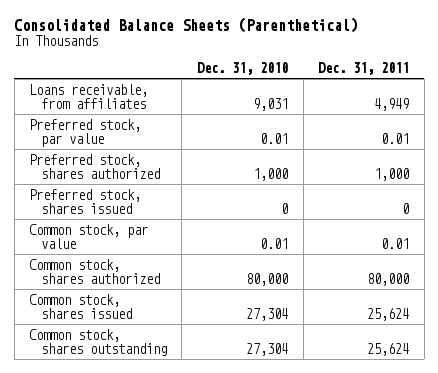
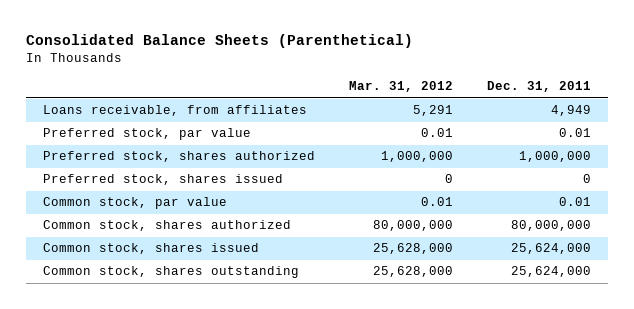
[196,61,288,75] Dec. 31, 2010 -> none
none -> [349,81,454,93] Mar. 31, 2012
[374,167,410,181] 1,000 -> [519,151,592,163] 1,000,000
[367,272,410,286] 80,000 -> [511,220,592,232] 80,000,000
[367,307,410,321] 25,624 -> [511,243,592,255] 25,624,000
[367,342,410,356] 25,624 -> [511,266,592,278] 25,624,000

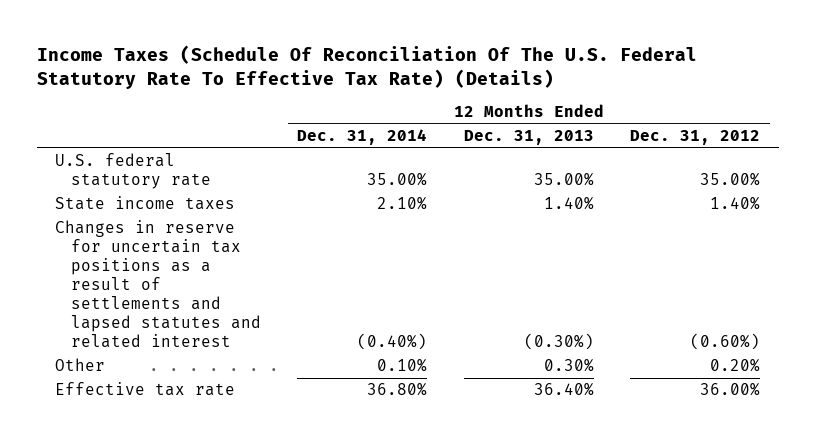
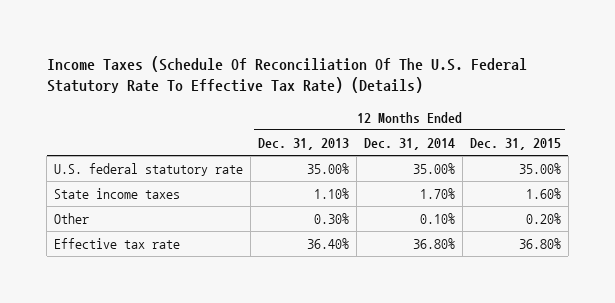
[630,130,761,146] Dec. 31, 2012 -> none
none -> [469,138,561,151] Dec. 31, 2015
[55,220,261,349] Changes in reserve for uncertain tax positions as a result of settlements and lapsed statutes and related interest -> none
[377,196,428,211] 2.10% -> [420,188,456,200] 1.70%
[543,196,594,211] 1.40% -> [314,188,350,200] 1.10%

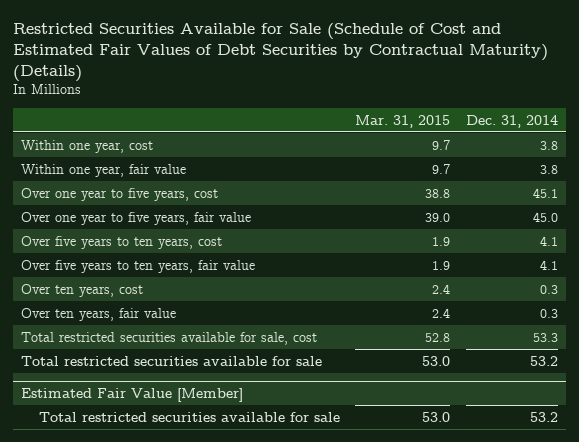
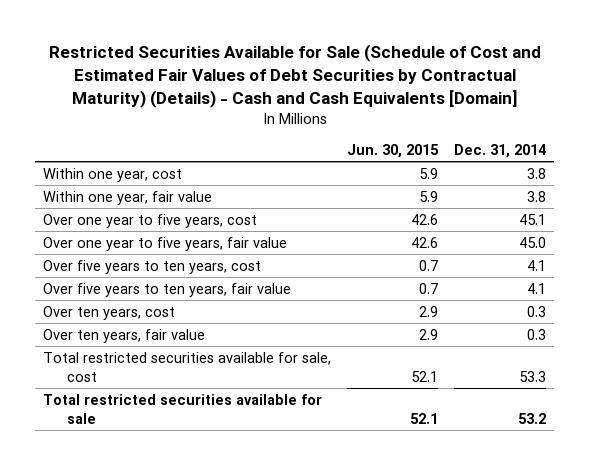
[12,22,548,83] Restricted Securities Available for Sale (Schedule of Cost and Estimated Fair Values of Debt Securities by Contractual Maturity) (Details) -> [48,44,541,108] Restricted Securities Available for Sale (Schedule of Cost and Estimated Fair Values of Debt Securities by Contractual Maturity) (Details) - Cash and Cash Equivalents [Domain]
[355,114,451,128] Mar. 31, 2015 -> none
none -> [347,144,440,159] Jun. 30, 2015
[20,388,243,403] Estimated Fair Value [Member] -> none
[38,411,340,422] Total restricted securities available for sale -> none

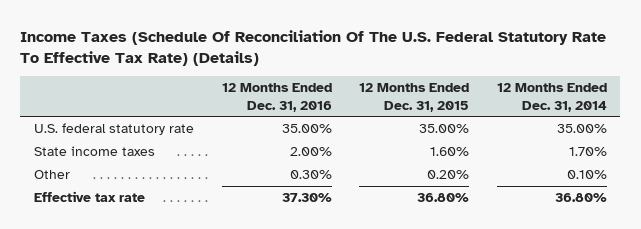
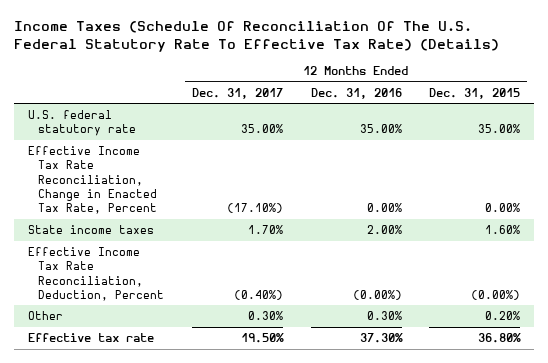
[496,83,607,112] 12 Months Ended Dec. 31, 2014 -> none
none -> [192,87,284,99] Dec. 31, 2017
none -> [27,146,158,215] Effective Income Tax Rate Reconciliation, Change in Enacted Tax Rate, Percent
none -> [27,247,165,301] Effective Income Tax Rate Reconciliation, Deduction, Percent

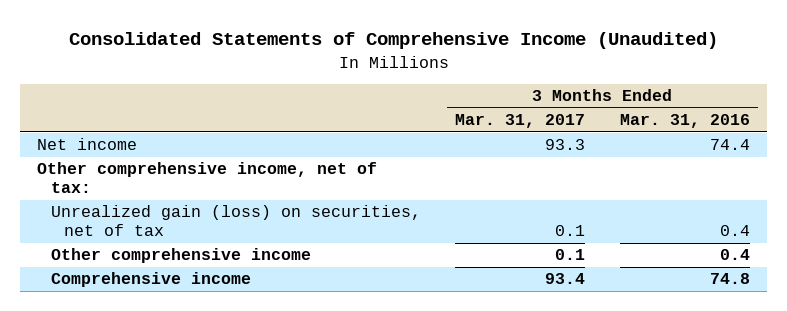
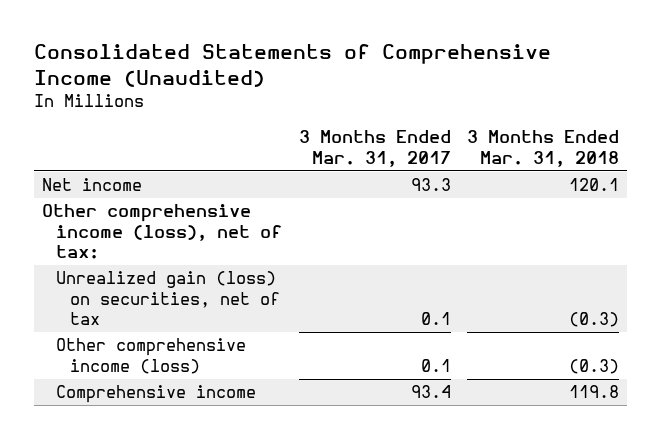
[619,114,750,129] Mar. 31, 2016 -> none
none -> [467,130,620,167] 3 Months Ended Mar. 31, 2018
[37,162,378,194] Other comprehensive income, net of tax: -> [42,204,282,260] Other comprehensive income (loss), net of tax:
[50,248,311,264] Other comprehensive income -> [55,338,246,374] Other comprehensive income (loss)

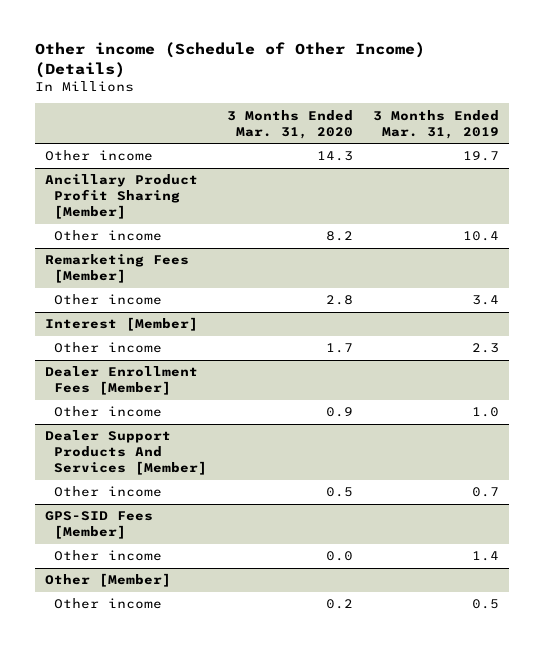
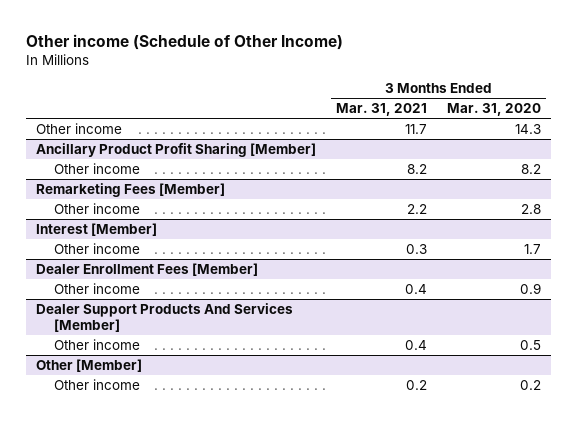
[34,42,425,78] Other income (Schedule of Other Income) (Details) -> [25,33,343,50] Other income (Schedule of Other Income)
[372,109,499,139] 3 Months Ended Mar. 31, 2019 -> none
none -> [336,103,428,117] Mar. 31, 2021
[44,511,153,540] GPS-SID Fees [Member] -> none
[53,550,162,562] Other income -> none

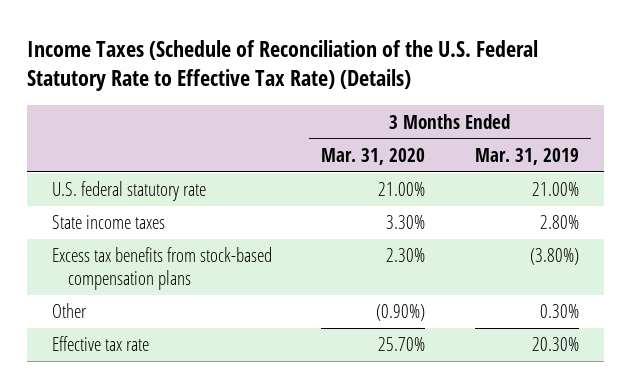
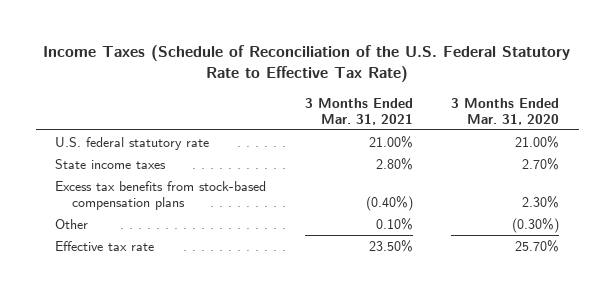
[27,39,539,92] Income Taxes (Schedule of Reconciliation of the U.S. Federal Statutory Rate to Effective Tax Rate) (Details) -> [43,45,571,83] Income Taxes (Schedule of Reconciliation of the U.S. Federal Statutory Rate to Effective Tax Rate)
[475,148,580,166] Mar. 31, 2019 -> none
none -> [304,97,413,125] 3 Months Ended Mar. 31, 2021
[386,215,426,230] 3.30% -> [522,157,560,170] 2.70%
[376,304,426,322] (0.90%) -> [512,217,560,233] (0.30%)

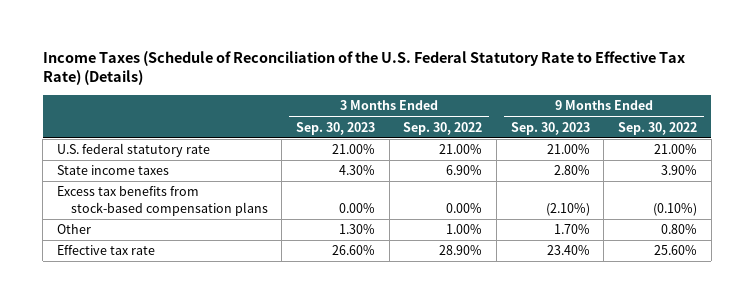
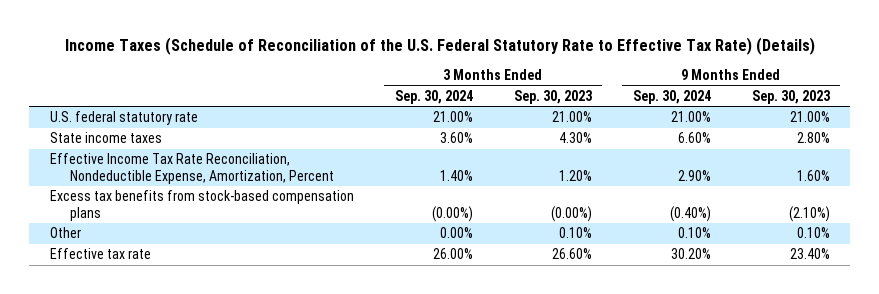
[403,121,483,135] Sep. 30, 2022 -> none
[618,121,698,135] Sep. 30, 2022 -> none
none -> [394,90,473,105] Sep. 30, 2024
none -> [632,90,711,105] Sep. 30, 2024
none -> [49,153,334,184] Effective Income Tax Rate Reconciliation, Nondeductible Expense, Amortization, Percent
[338,202,375,213] 0.00% -> [550,205,592,222] (0.00%)
[338,224,375,235] 1.30% -> [558,227,592,239] 0.10%
[553,224,590,235] 1.70% -> [796,227,830,239] 0.10%

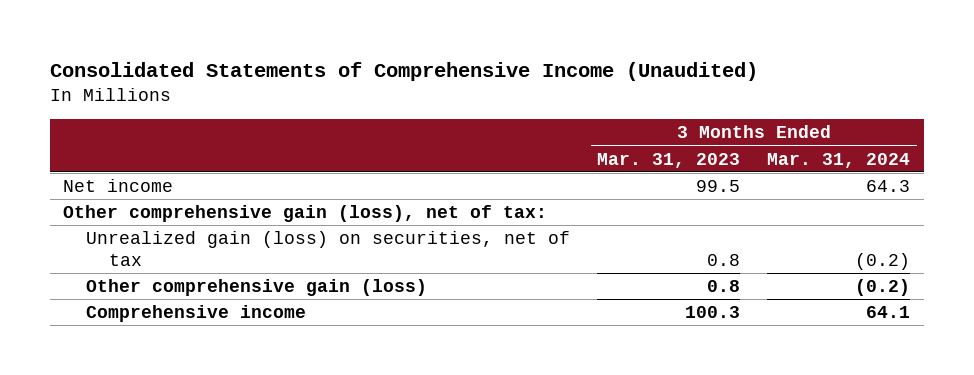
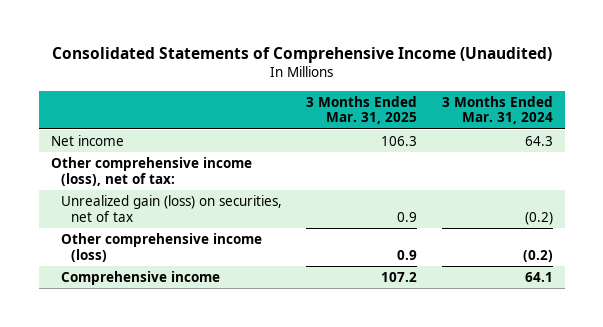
[597,152,741,168] Mar. 31, 2023 -> none
none -> [306,95,418,125] 3 Months Ended Mar. 31, 2025
[63,205,548,223] Other comprehensive gain (loss), net of tax: -> [50,156,252,186] Other comprehensive income (loss), net of tax:
[86,279,428,297] Other comprehensive gain (loss) -> [60,232,262,262] Other comprehensive income (loss)

